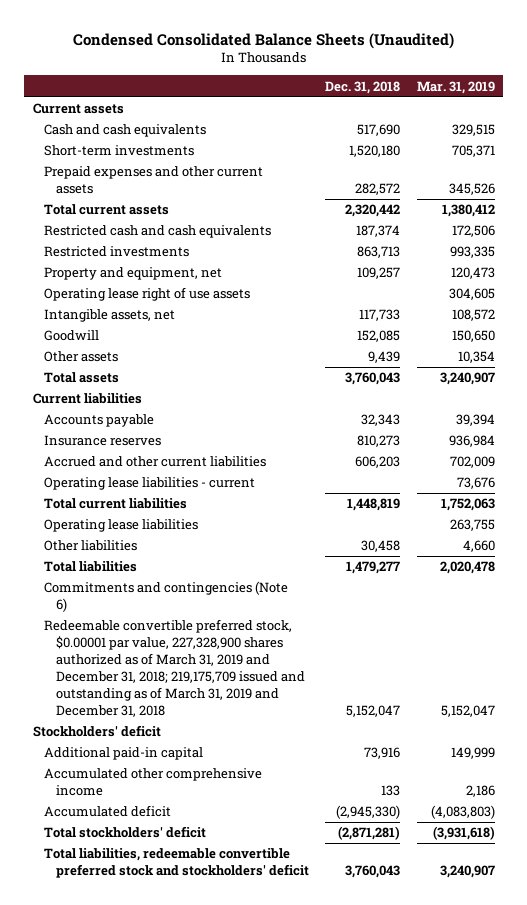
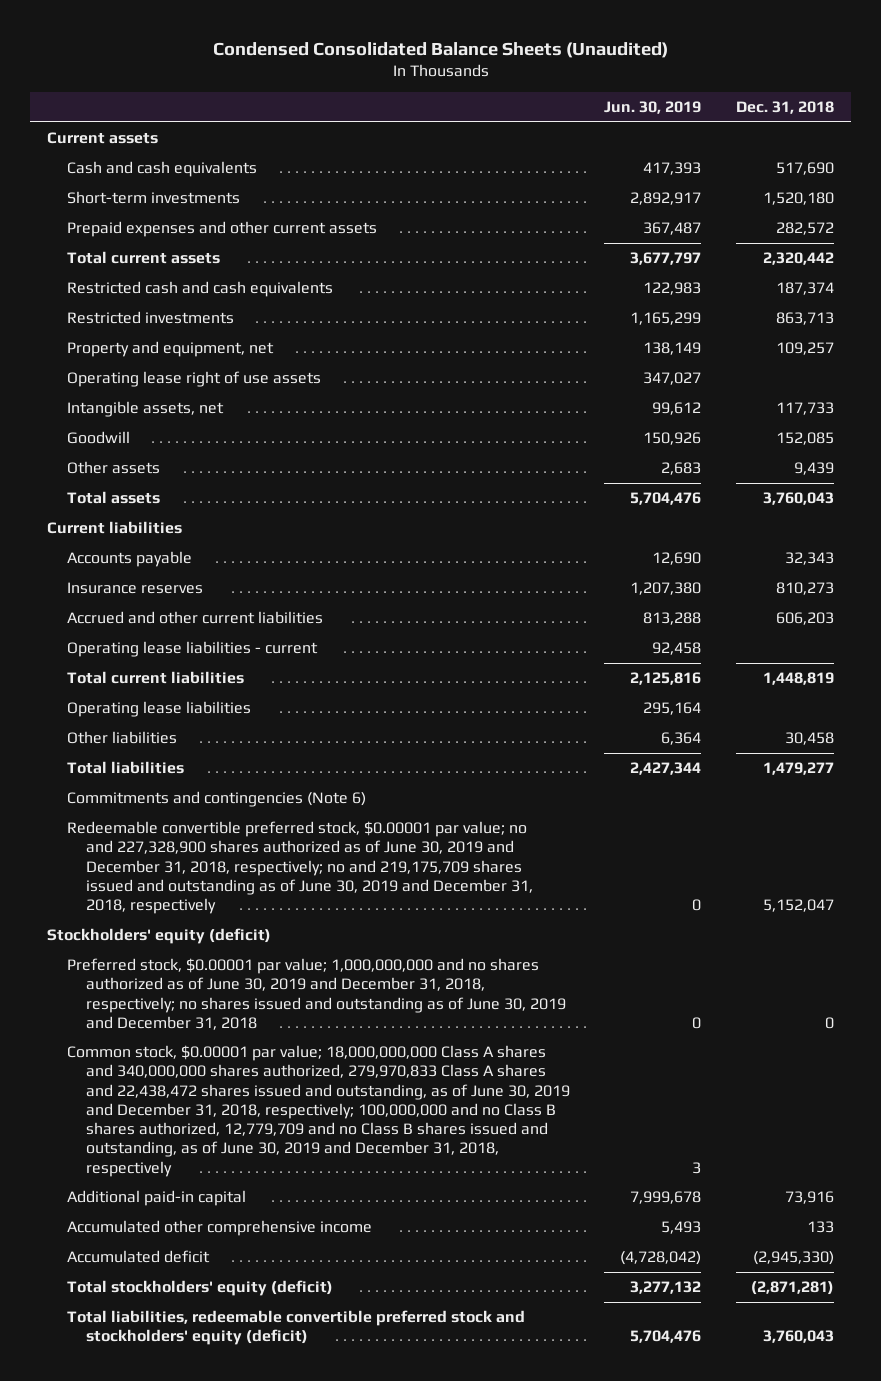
[416,80,495,94] Mar. 31, 2019 -> none
none -> [604,101,702,115] Jun. 30, 2019
[44,619,305,718] Redeemable convertible preferred stock, $0.00001 par value, 227,328,900 shares authorized as of March 31, 2019 and December 31, 2018; 219,175,709 issued and outstanding as of March 31, 2019 and December 31, 2018 -> [66,820,533,915] Redeemable convertible preferred stock, $0.00001 par value; no and 227,328,900 shares authorized as of June 30, 2019 and December 31, 2018, respectively; no and 219,175,709 shares issued and outstanding as of June 30, 2019 and December 31, 2018, respectively
[32,725,161,738] Stockholders' deficit -> [47,927,272,944] Stockholders' equity (deficit)
none -> [66,957,566,1030] Preferred stock, $0.00001 par value; 1,000,000,000 and no shares authorized as of June 30, 2019 and December 31, 2018, respectively; no shares issued and outstanding as of June 30, 2019 and December 31, 2018
none -> [66,1044,570,1177] Common stock, $0.00001 par value; 18,000,000,000 Class A shares and 340,000,000 shares authorized, 279,970,833 Class A shares and 22,438,472 shares issued and outstanding, as of June 30, 2019 and December 31, 2018, respectively; 100,000,000 and no Class B shares authorized, 12,779,709 and no Class B shares issued and outstanding, as of June 30, 2019 and December 31, 2018, respectively
[44,826,207,839] Total stockholders' deficit -> [66,1279,333,1296] Total stockholders' equity (deficit)
[44,848,309,879] Total liabilities, redeemable convertible preferred stock and stockholders' deficit -> [66,1309,525,1346] Total liabilities, redeemable convertible preferred stock and stockholders' equity (deficit)

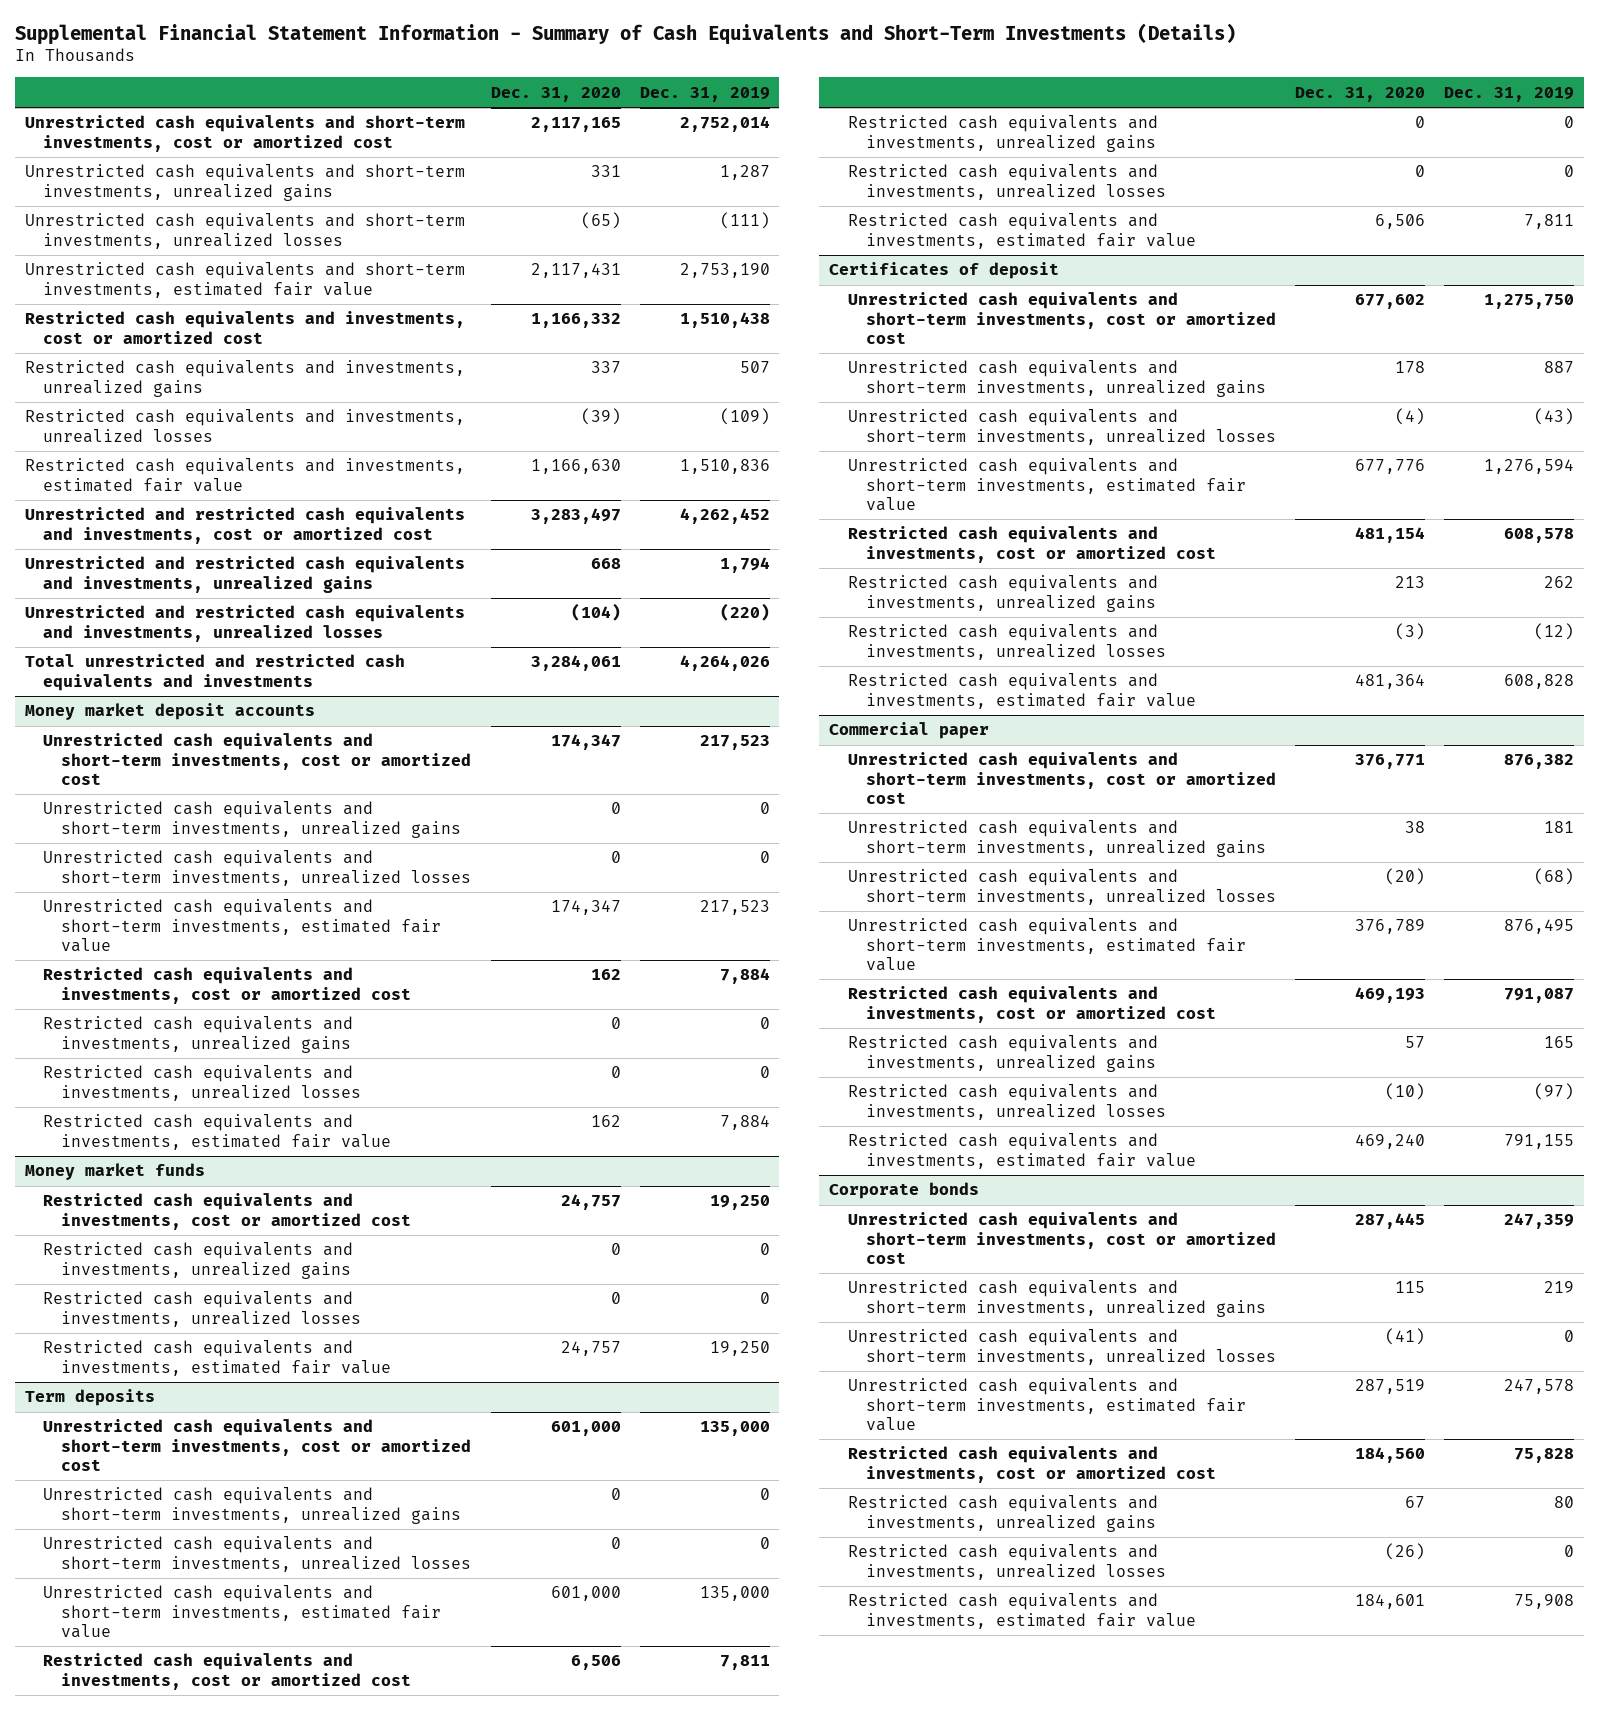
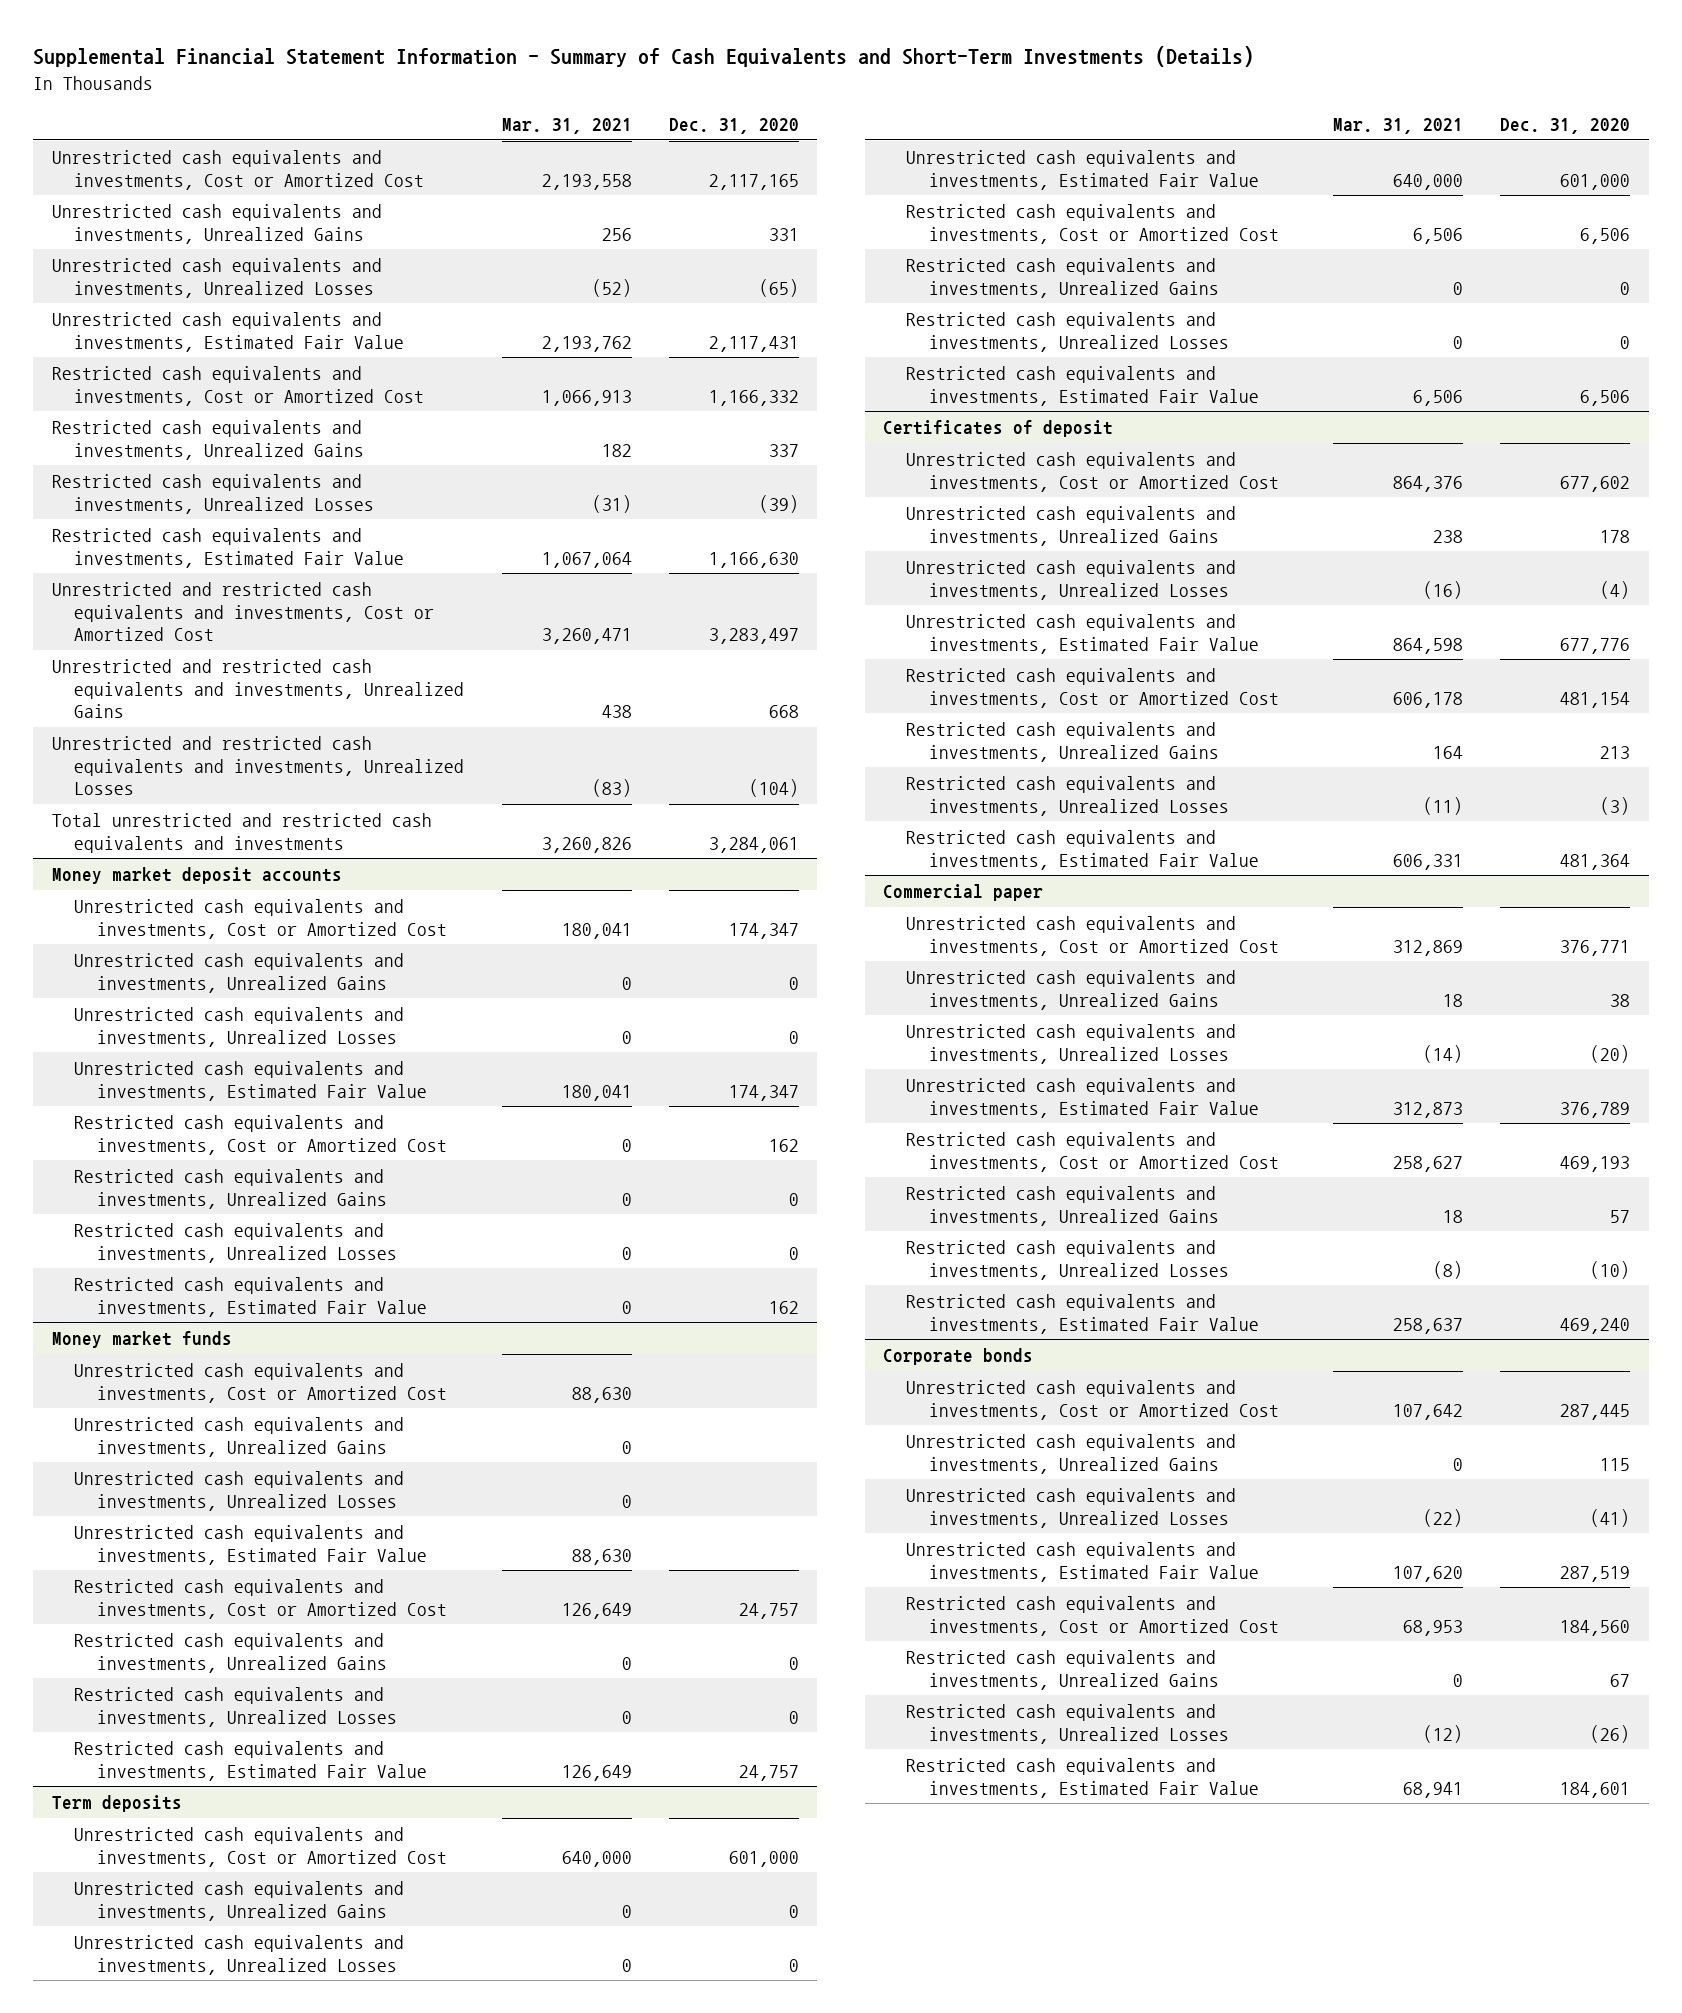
[639,86,770,102] Dec. 31, 2019 -> none
none -> [501,117,632,134] Mar. 31, 2021
[24,115,465,152] Unrestricted cash equivalents and short-term investments, cost or amortized cost -> [51,150,425,190] Unrestricted cash equivalents and investments, Cost or Amortized Cost
[24,164,465,201] Unrestricted cash equivalents and short-term investments, unrealized gains -> [51,204,382,244] Unrestricted cash equivalents and investments, Unrealized Gains
[24,213,465,249] Unrestricted cash equivalents and short-term investments, unrealized losses -> [51,258,382,298] Unrestricted cash equivalents and investments, Unrealized Losses
[24,262,465,298] Unrestricted cash equivalents and short-term investments, estimated fair value -> [51,312,405,352] Unrestricted cash equivalents and investments, Estimated Fair Value
[24,311,465,344] Restricted cash equivalents and investments, cost or amortized cost -> [51,366,425,406] Restricted cash equivalents and investments, Cost or Amortized Cost
[24,360,465,397] Restricted cash equivalents and investments, unrealized gains -> [51,420,365,460] Restricted cash equivalents and investments, Unrealized Gains
[24,409,465,443] Restricted cash equivalents and investments, unrealized losses -> [51,474,375,514] Restricted cash equivalents and investments, Unrealized Losses
[24,458,465,492] Restricted cash equivalents and investments, estimated fair value -> [51,528,405,568] Restricted cash equivalents and investments, Estimated Fair Value
[24,507,465,544] Unrestricted and restricted cash equivalents and investments, cost or amortized cost -> [51,582,435,642] Unrestricted and restricted cash equivalents and investments, Cost or Amortized Cost
[24,556,465,593] Unrestricted and restricted cash equivalents and investments, unrealized gains -> [51,659,465,719] Unrestricted and restricted cash equivalents and investments, Unrealized Gains
[24,605,465,642] Unrestricted and restricted cash equivalents and investments, unrealized losses -> [51,736,465,796] Unrestricted and restricted cash equivalents and investments, Unrealized Losses
[43,733,472,785] Unrestricted cash equivalents and short-term investments, cost or amortized cost -> [74,899,448,939] Unrestricted cash equivalents and investments, Cost or Amortized Cost
[43,801,462,838] Unrestricted cash equivalents and short-term investments, unrealized gains -> [74,953,405,993] Unrestricted cash equivalents and investments, Unrealized Gains
[43,850,472,886] Unrestricted cash equivalents and short-term investments, unrealized losses -> [74,1007,405,1047] Unrestricted cash equivalents and investments, Unrealized Losses
[43,899,442,952] Unrestricted cash equivalents and short-term investments, estimated fair value -> [74,1061,428,1101] Unrestricted cash equivalents and investments, Estimated Fair Value
[43,967,412,1004] Restricted cash equivalents and investments, cost or amortized cost -> [74,1115,448,1155] Restricted cash equivalents and investments, Cost or Amortized Cost
[43,1016,354,1053] Restricted cash equivalents and investments, unrealized gains -> [74,1169,388,1209] Restricted cash equivalents and investments, Unrealized Gains
[43,1065,362,1101] Restricted cash equivalents and investments, unrealized losses -> [74,1223,398,1263] Restricted cash equivalents and investments, Unrealized Losses
[43,1114,392,1150] Restricted cash equivalents and investments, estimated fair value -> [74,1277,428,1317] Restricted cash equivalents and investments, Estimated Fair Value
none -> [74,1363,448,1403] Unrestricted cash equivalents and investments, Cost or Amortized Cost
none -> [74,1417,405,1457] Unrestricted cash equivalents and investments, Unrealized Gains
none -> [74,1471,405,1511] Unrestricted cash equivalents and investments, Unrealized Losses
none -> [74,1525,428,1565] Unrestricted cash equivalents and investments, Estimated Fair Value
[43,1193,412,1230] Restricted cash equivalents and investments, cost or amortized cost -> [74,1579,448,1619] Restricted cash equivalents and investments, Cost or Amortized Cost
[43,1242,354,1279] Restricted cash equivalents and investments, unrealized gains -> [74,1633,388,1673] Restricted cash equivalents and investments, Unrealized Gains
[43,1291,362,1327] Restricted cash equivalents and investments, unrealized losses -> [74,1687,398,1727] Restricted cash equivalents and investments, Unrealized Losses
[43,1340,392,1376] Restricted cash equivalents and investments, estimated fair value -> [74,1741,428,1781] Restricted cash equivalents and investments, Estimated Fair Value
[43,1419,472,1471] Unrestricted cash equivalents and short-term investments, cost or amortized cost -> [74,1827,448,1867] Unrestricted cash equivalents and investments, Cost or Amortized Cost
[43,1487,462,1524] Unrestricted cash equivalents and short-term investments, unrealized gains -> [74,1881,405,1921] Unrestricted cash equivalents and investments, Unrealized Gains
[43,1536,472,1572] Unrestricted cash equivalents and short-term investments, unrealized losses -> [74,1935,405,1975] Unrestricted cash equivalents and investments, Unrealized Losses
[43,1585,442,1638] Unrestricted cash equivalents and short-term investments, estimated fair value -> [905,150,1259,190] Unrestricted cash equivalents and investments, Estimated Fair Value
[43,1653,412,1690] Restricted cash equivalents and investments, cost or amortized cost -> [905,204,1279,244] Restricted cash equivalents and investments, Cost or Amortized Cost
[847,115,1158,152] Restricted cash equivalents and investments, unrealized gains -> [905,258,1219,298] Restricted cash equivalents and investments, Unrealized Gains
[847,164,1166,200] Restricted cash equivalents and investments, unrealized losses -> [905,312,1229,352] Restricted cash equivalents and investments, Unrealized Losses
[847,213,1196,249] Restricted cash equivalents and investments, estimated fair value -> [905,366,1259,406] Restricted cash equivalents and investments, Estimated Fair Value
[847,292,1276,344] Unrestricted cash equivalents and short-term investments, cost or amortized cost -> [905,452,1279,492] Unrestricted cash equivalents and investments, Cost or Amortized Cost
[847,360,1266,397] Unrestricted cash equivalents and short-term investments, unrealized gains -> [905,506,1236,546] Unrestricted cash equivalents and investments, Unrealized Gains
[847,409,1276,445] Unrestricted cash equivalents and short-term investments, unrealized losses -> [905,560,1236,600] Unrestricted cash equivalents and investments, Unrealized Losses
[847,458,1246,511] Unrestricted cash equivalents and short-term investments, estimated fair value -> [905,614,1259,654] Unrestricted cash equivalents and investments, Estimated Fair Value
[847,526,1216,563] Restricted cash equivalents and investments, cost or amortized cost -> [905,668,1279,708] Restricted cash equivalents and investments, Cost or Amortized Cost
[847,575,1158,612] Restricted cash equivalents and investments, unrealized gains -> [905,722,1219,762] Restricted cash equivalents and investments, Unrealized Gains
[847,624,1166,660] Restricted cash equivalents and investments, unrealized losses -> [905,776,1229,816] Restricted cash equivalents and investments, Unrealized Losses
[847,673,1196,709] Restricted cash equivalents and investments, estimated fair value -> [905,830,1259,870] Restricted cash equivalents and investments, Estimated Fair Value
[847,752,1276,804] Unrestricted cash equivalents and short-term investments, cost or amortized cost -> [905,916,1279,956] Unrestricted cash equivalents and investments, Cost or Amortized Cost
[847,820,1266,857] Unrestricted cash equivalents and short-term investments, unrealized gains -> [905,970,1236,1010] Unrestricted cash equivalents and investments, Unrealized Gains
[847,869,1276,905] Unrestricted cash equivalents and short-term investments, unrealized losses -> [905,1024,1236,1064] Unrestricted cash equivalents and investments, Unrealized Losses
[847,918,1246,971] Unrestricted cash equivalents and short-term investments, estimated fair value -> [905,1078,1259,1118] Unrestricted cash equivalents and investments, Estimated Fair Value
[847,986,1216,1023] Restricted cash equivalents and investments, cost or amortized cost -> [905,1132,1279,1172] Restricted cash equivalents and investments, Cost or Amortized Cost
[847,1035,1158,1072] Restricted cash equivalents and investments, unrealized gains -> [905,1186,1219,1226] Restricted cash equivalents and investments, Unrealized Gains
[847,1084,1166,1120] Restricted cash equivalents and investments, unrealized losses -> [905,1240,1229,1280] Restricted cash equivalents and investments, Unrealized Losses
[847,1133,1196,1169] Restricted cash equivalents and investments, estimated fair value -> [905,1294,1259,1334] Restricted cash equivalents and investments, Estimated Fair Value
[847,1212,1276,1264] Unrestricted cash equivalents and short-term investments, cost or amortized cost -> [905,1380,1279,1420] Unrestricted cash equivalents and investments, Cost or Amortized Cost
[847,1280,1266,1317] Unrestricted cash equivalents and short-term investments, unrealized gains -> [905,1434,1236,1474] Unrestricted cash equivalents and investments, Unrealized Gains
[847,1329,1276,1365] Unrestricted cash equivalents and short-term investments, unrealized losses -> [905,1488,1236,1528] Unrestricted cash equivalents and investments, Unrealized Losses
[847,1378,1246,1431] Unrestricted cash equivalents and short-term investments, estimated fair value -> [905,1542,1259,1582] Unrestricted cash equivalents and investments, Estimated Fair Value
[847,1446,1216,1483] Restricted cash equivalents and investments, cost or amortized cost -> [905,1596,1279,1636] Restricted cash equivalents and investments, Cost or Amortized Cost
[847,1495,1158,1532] Restricted cash equivalents and investments, unrealized gains -> [905,1650,1219,1690] Restricted cash equivalents and investments, Unrealized Gains
[847,1544,1166,1580] Restricted cash equivalents and investments, unrealized losses -> [905,1704,1229,1744] Restricted cash equivalents and investments, Unrealized Losses
[847,1593,1196,1629] Restricted cash equivalents and investments, estimated fair value -> [905,1758,1259,1798] Restricted cash equivalents and investments, Estimated Fair Value

